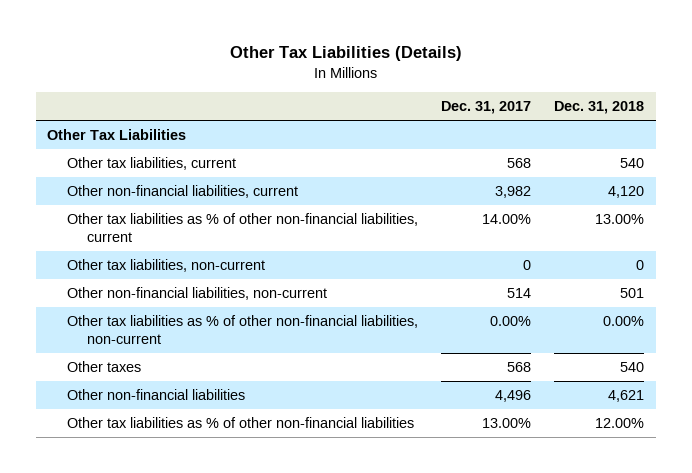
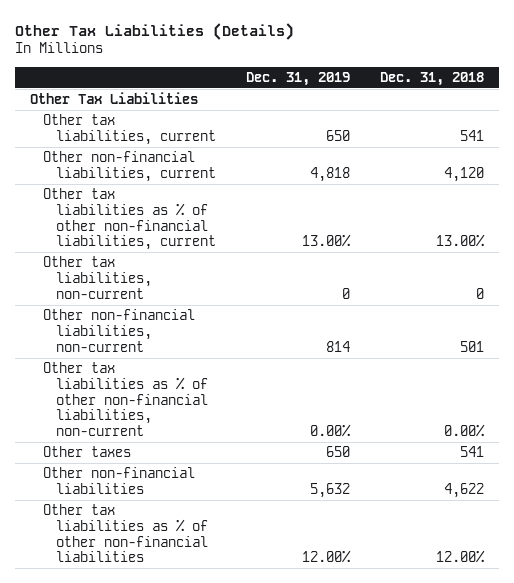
[441,101,532,115] Dec. 31, 2017 -> none
none -> [246,71,351,86] Dec. 31, 2019
[620,157,645,168] 540 -> [460,129,485,141] 541
[620,361,645,372] 540 -> [460,446,485,458] 541
[608,389,645,402] 4,621 -> [444,482,485,498] 4,622

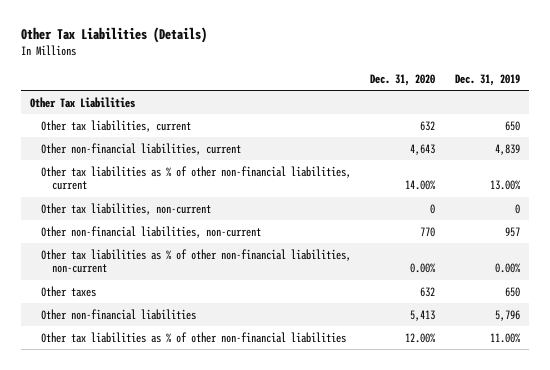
[380,71,485,86] Dec. 31, 2018 -> none
none -> [370,73,436,86] Dec. 31, 2020
[310,166,351,182] 4,818 -> [494,143,520,155] 4,839
[326,340,351,352] 814 -> [504,226,520,237] 957
[310,482,351,498] 5,632 -> [494,309,520,321] 5,796
[302,550,352,564] 12.00% -> [489,332,521,343] 11.00%

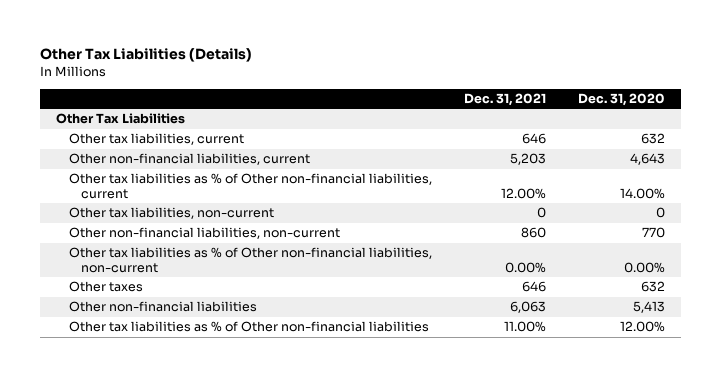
[454,73,520,86] Dec. 31, 2019 -> none
none -> [463,93,546,107] Dec. 31, 2021
[41,165,352,191] Other tax liabilities as % of other non-financial liabilities, current -> [68,173,432,199] Other tax liabilities as % of Other non-financial liabilities, current
[41,248,352,274] Other tax liabilities as % of other non-financial liabilities, non-current -> [68,247,432,273] Other tax liabilities as % of Other non-financial liabilities, non-current
[41,331,347,343] Other tax liabilities as % of other non-financial liabilities -> [68,321,429,333] Other tax liabilities as % of Other non-financial liabilities

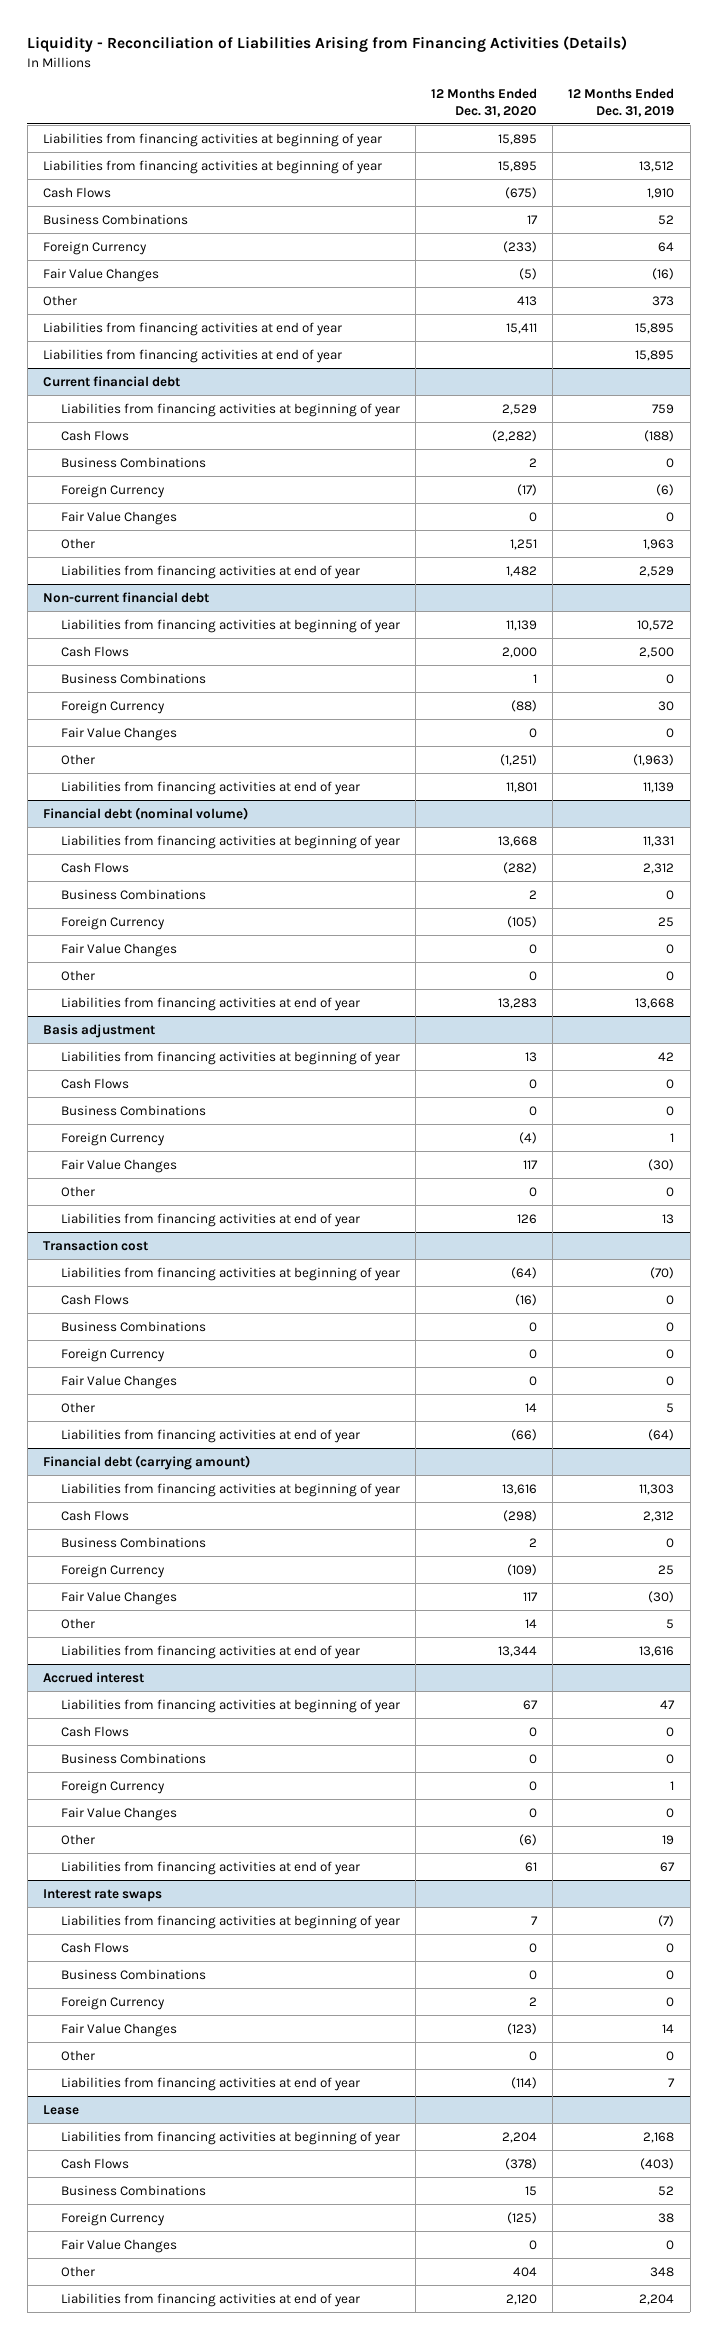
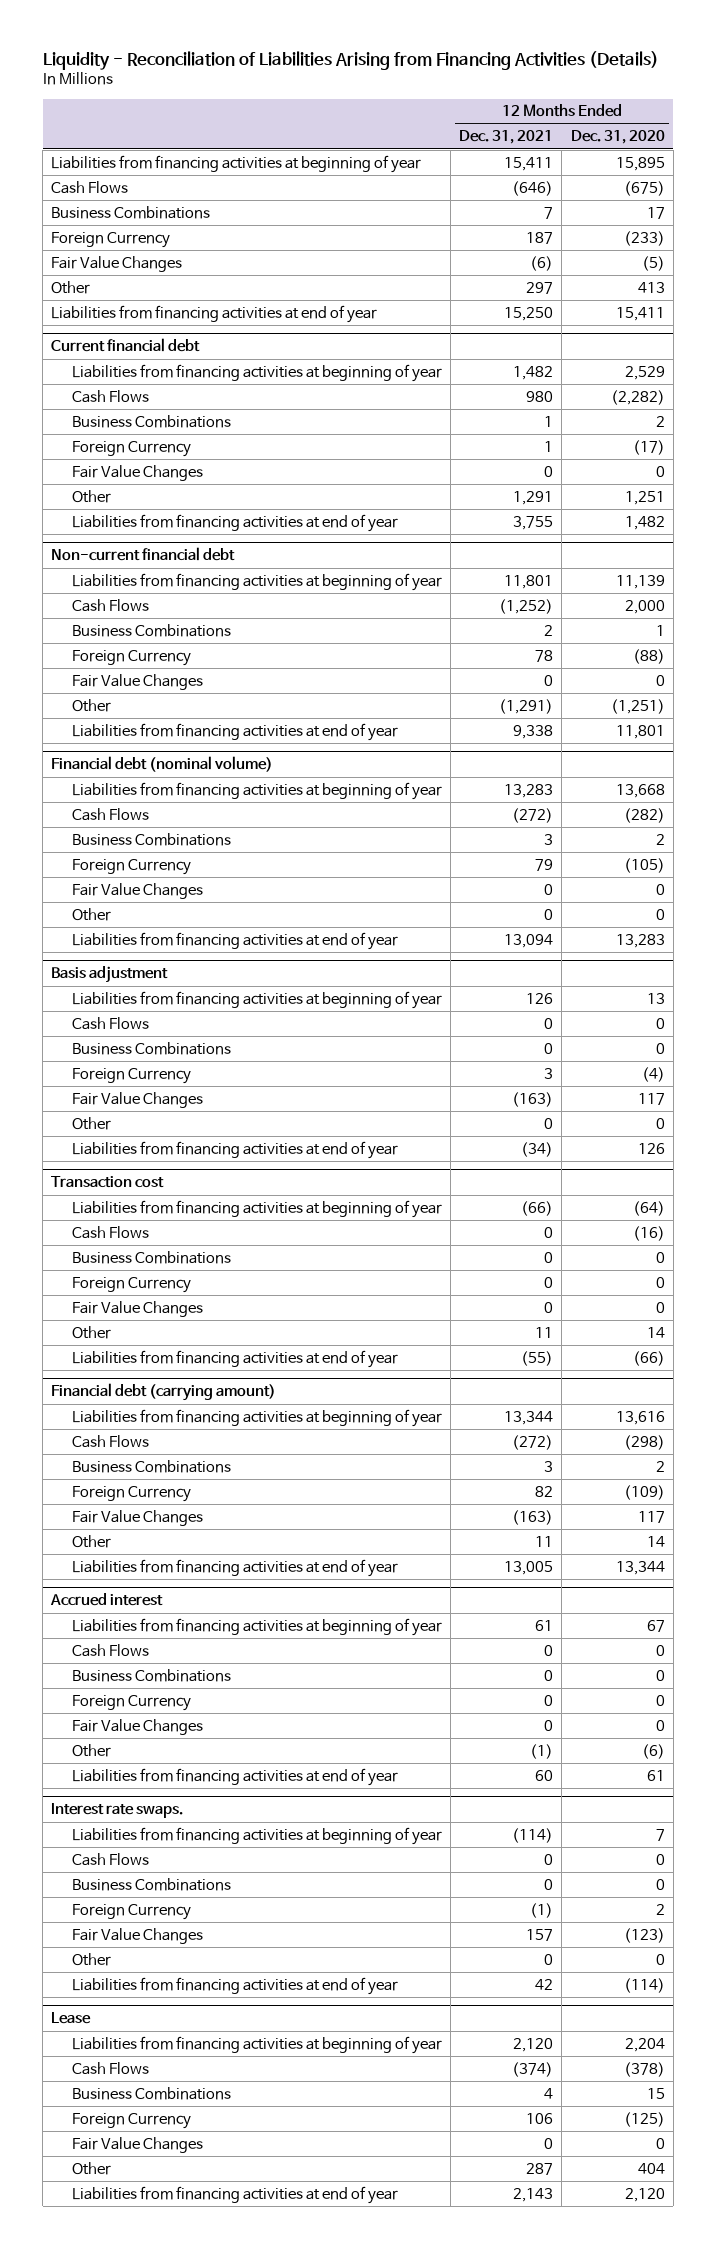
[568,87,675,117] 12 Months Ended Dec. 31, 2019 -> none
none -> [459,130,554,145] Dec. 31, 2021
[43,159,383,174] Liabilities from financing activities at beginning of year -> none
[43,348,343,363] Liabilities from financing activities at end of year -> none
[43,1888,163,1902] Interest rate swaps -> [51,1803,184,1819] Interest rate swaps.

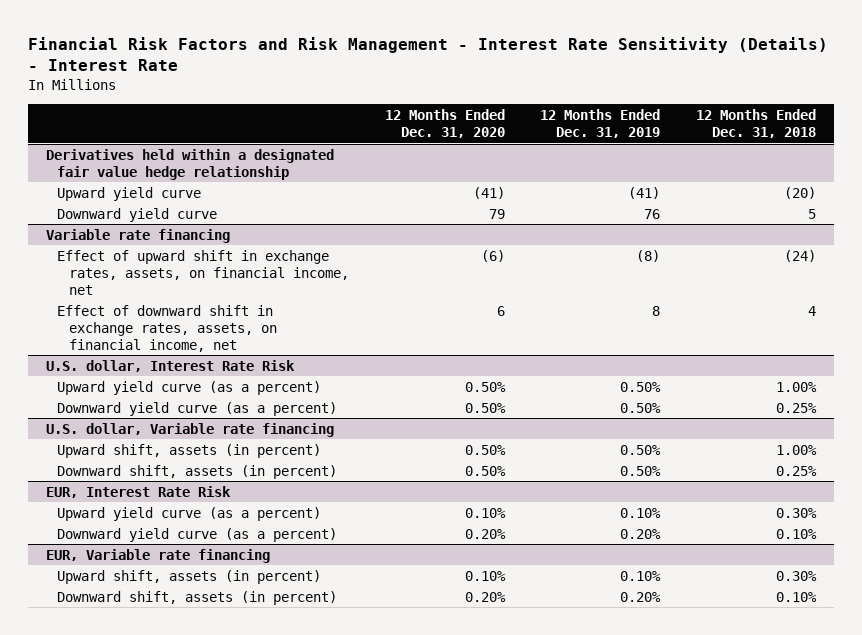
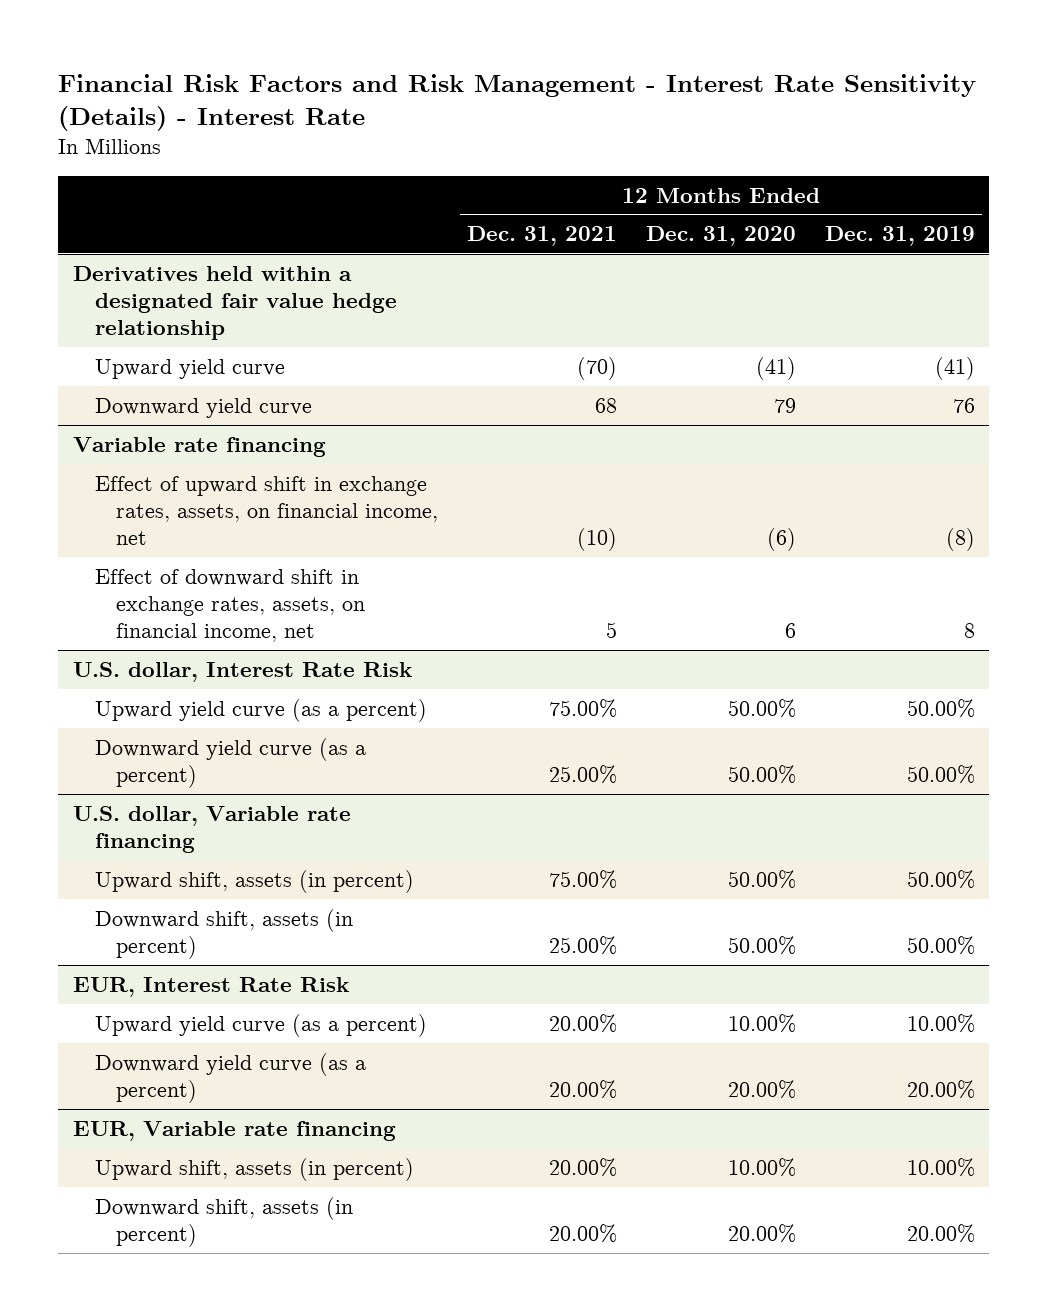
[696,108,817,139] 12 Months Ended Dec. 31, 2018 -> none
none -> [467,226,618,247] Dec. 31, 2021
[464,381,506,392] 0.50% -> [727,698,796,718] 50.00%
[620,381,662,392] 0.50% -> [906,698,975,718] 50.00%
[464,402,506,413] 0.50% -> [727,764,796,784] 50.00%
[620,402,662,413] 0.50% -> [906,764,975,784] 50.00%
[464,444,506,455] 0.50% -> [727,869,796,889] 50.00%
[620,444,662,455] 0.50% -> [906,869,975,889] 50.00%
[464,465,506,476] 0.50% -> [727,935,796,955] 50.00%
[620,465,662,476] 0.50% -> [906,935,975,955] 50.00%
[464,507,506,518] 0.10% -> [727,1013,796,1033] 10.00%
[620,507,662,518] 0.10% -> [906,1013,975,1033] 10.00%
[464,528,506,539] 0.20% -> [727,1079,796,1099] 20.00%
[620,528,662,539] 0.20% -> [906,1079,975,1099] 20.00%
[464,570,506,581] 0.10% -> [727,1157,796,1177] 10.00%
[620,570,662,581] 0.10% -> [906,1157,975,1177] 10.00%
[464,591,506,602] 0.20% -> [727,1223,796,1243] 20.00%
[620,591,662,602] 0.20% -> [906,1223,975,1243] 20.00%

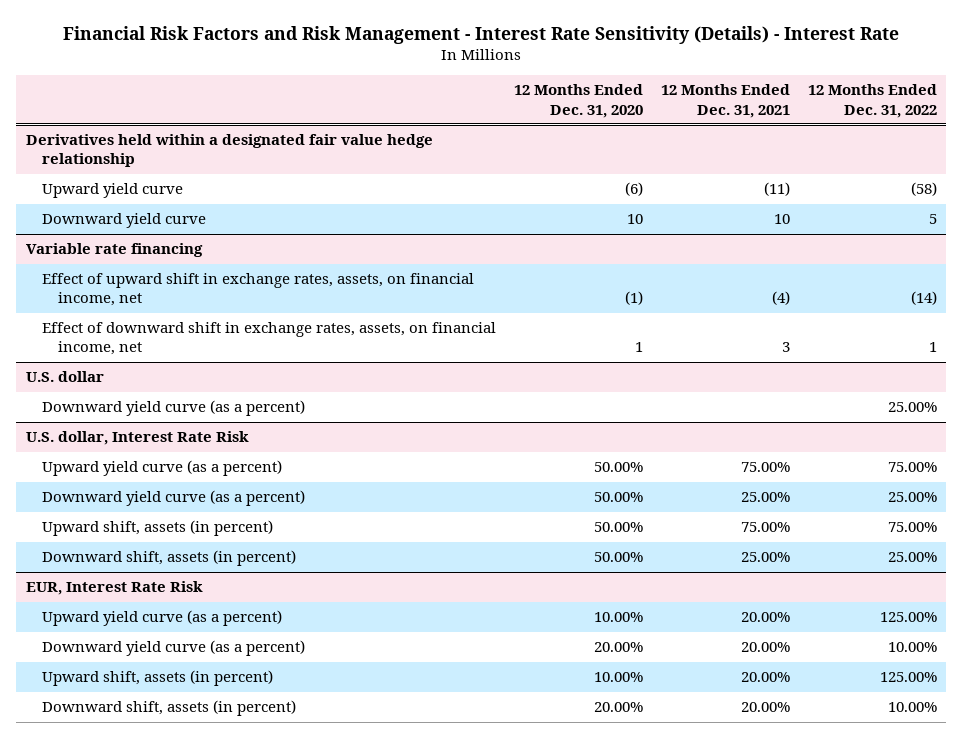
[824,226,975,247] Dec. 31, 2019 -> none
none -> [808,84,938,118] 12 Months Ended Dec. 31, 2022
[577,356,618,380] (70) -> [764,182,791,197] (11)
[755,356,796,380] (41) -> [624,182,643,197] (6)
[595,397,618,413] 68 -> [774,214,791,225] 10
[773,397,796,413] 79 -> [626,214,643,225] 10
[577,527,618,551] (10) -> [772,291,791,306] (4)
[766,527,796,551] (6) -> [624,291,643,306] (1)
[606,621,618,638] 5 -> [782,342,791,353] 3
[784,622,796,638] 6 -> [634,342,643,353] 1
none -> [25,371,104,383] U.S. dollar
none -> [41,400,305,417] Downward yield curve (as a percent)
[72,805,351,853] U.S. dollar, Variable rate financing -> none
[72,1120,396,1141] EUR, Variable rate financing -> none

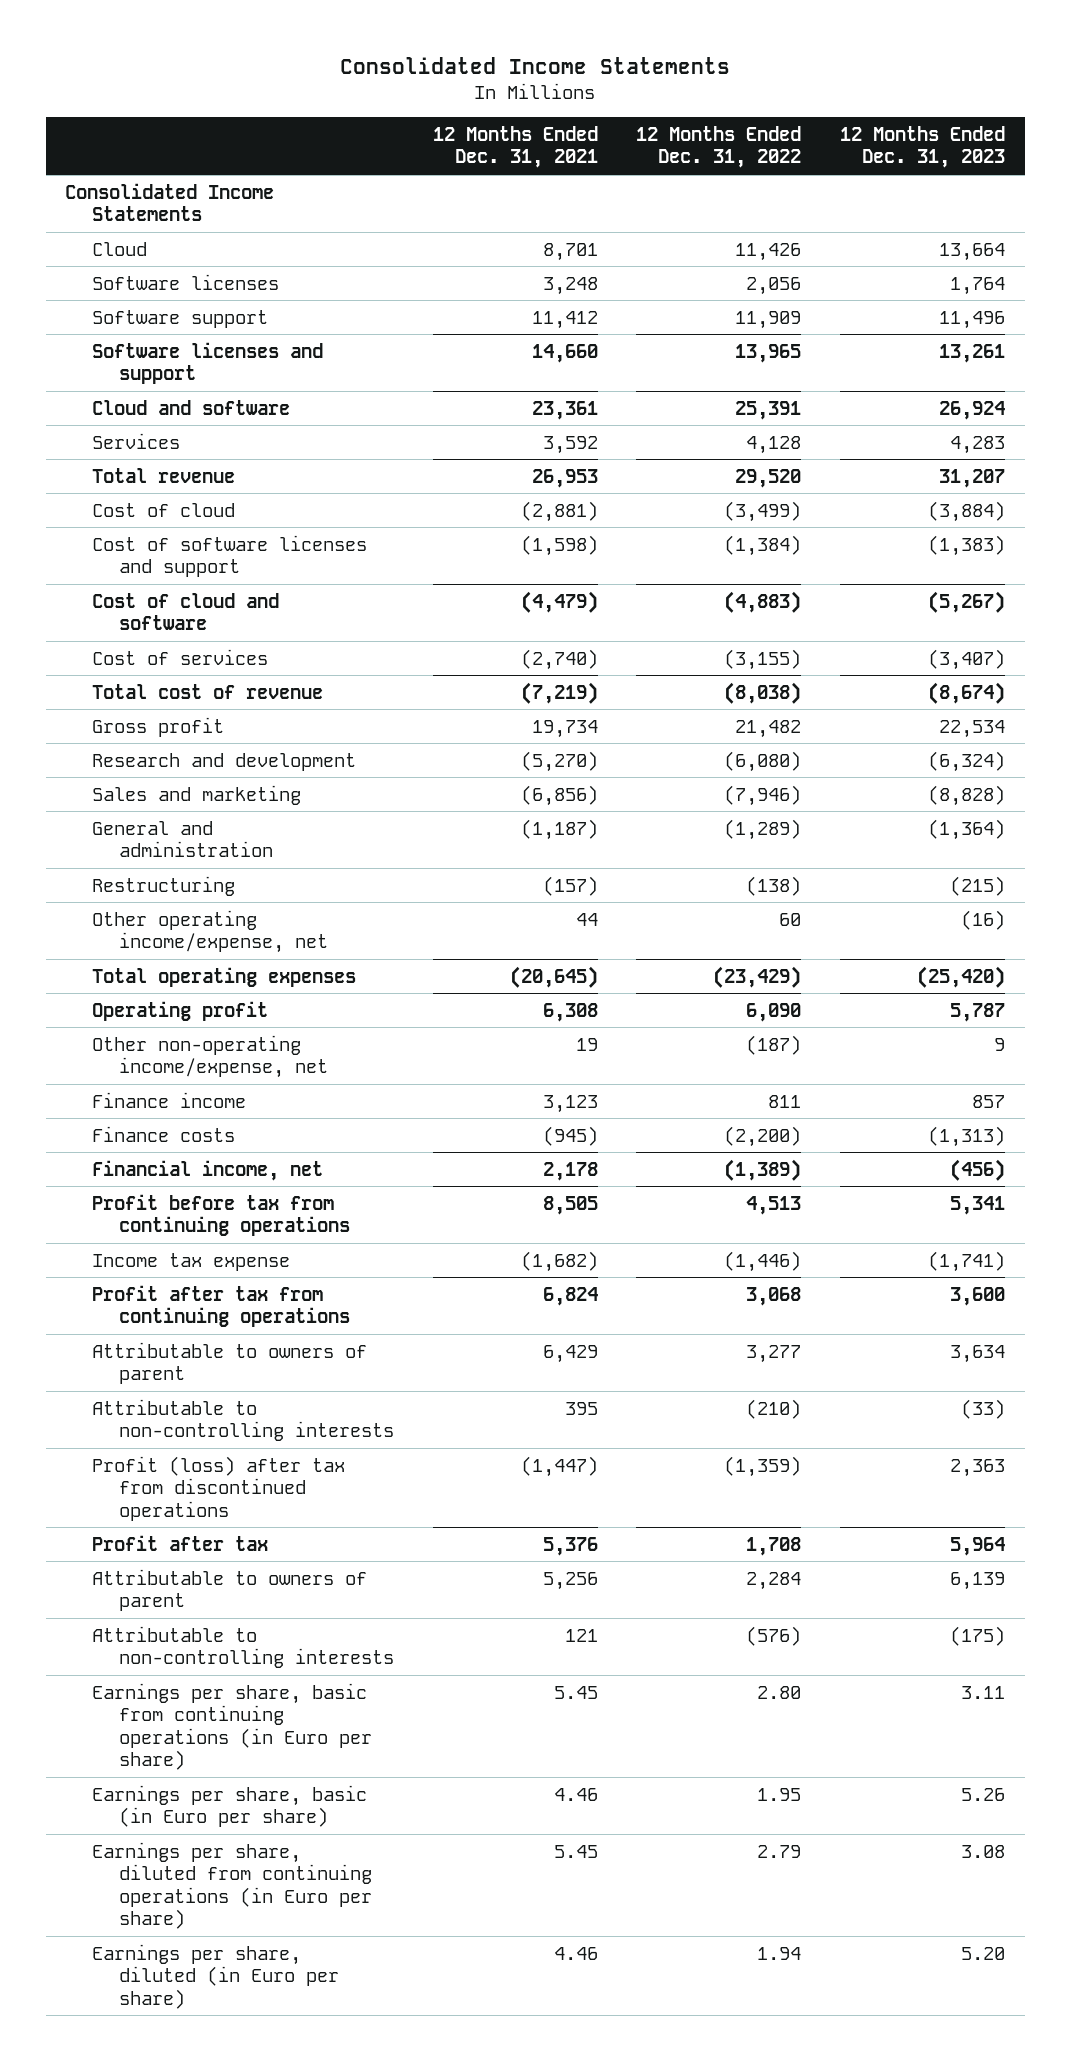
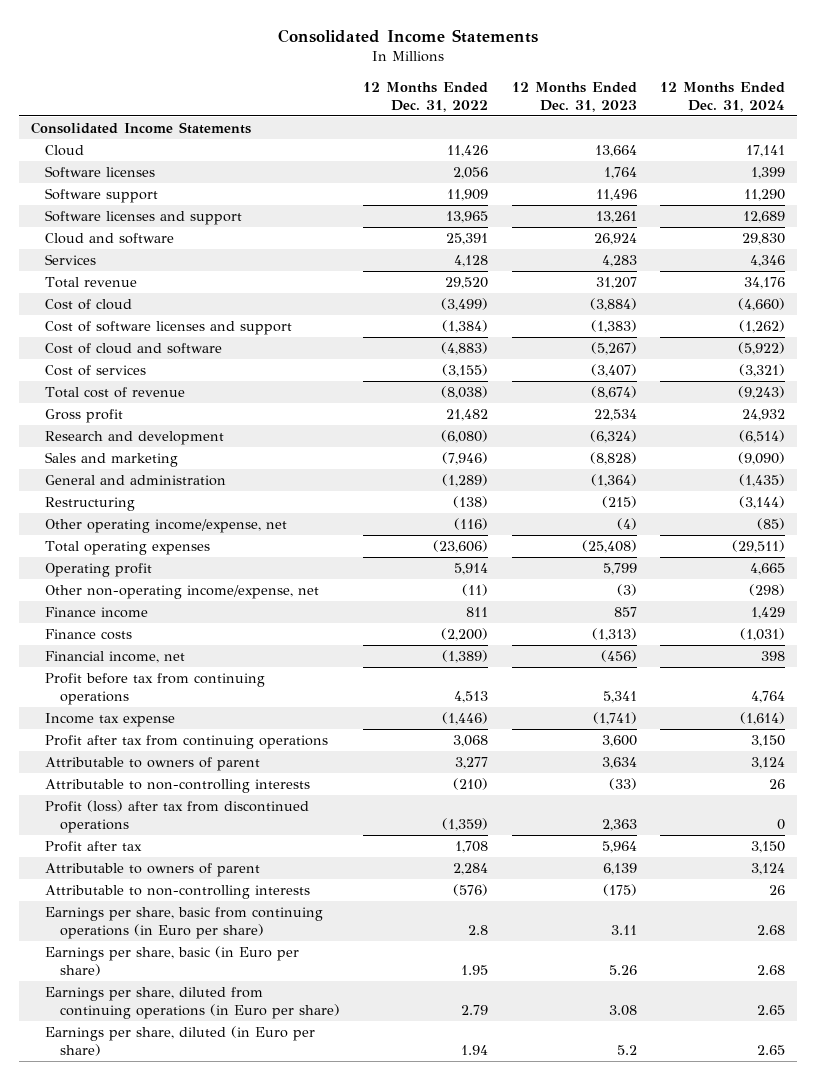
[432,125,598,169] 12 Months Ended Dec. 31, 2021 -> none
none -> [660,82,786,112] 12 Months Ended Dec. 31, 2024
[779,912,802,926] 60 -> [454,518,489,531] (116)
[961,909,1006,930] (16) -> [616,518,637,531] (4)
[713,965,802,988] (23,429) -> [433,540,489,554] (23,606)
[917,965,1006,988] (25,420) -> [581,540,637,554] (25,408)
[746,1002,802,1022] 6,090 -> [454,563,489,576] 5,914
[950,1002,1006,1022] 5,787 -> [602,563,637,576] 5,799
[746,1034,802,1055] (187) -> [462,584,489,597] (11)
[994,1037,1006,1051] 9 -> [616,584,637,597] (3)
[757,1685,802,1699] 2.80 -> [468,924,489,935] 2.8
[961,1946,1006,1960] 5.20 -> [616,1044,637,1055] 5.2

